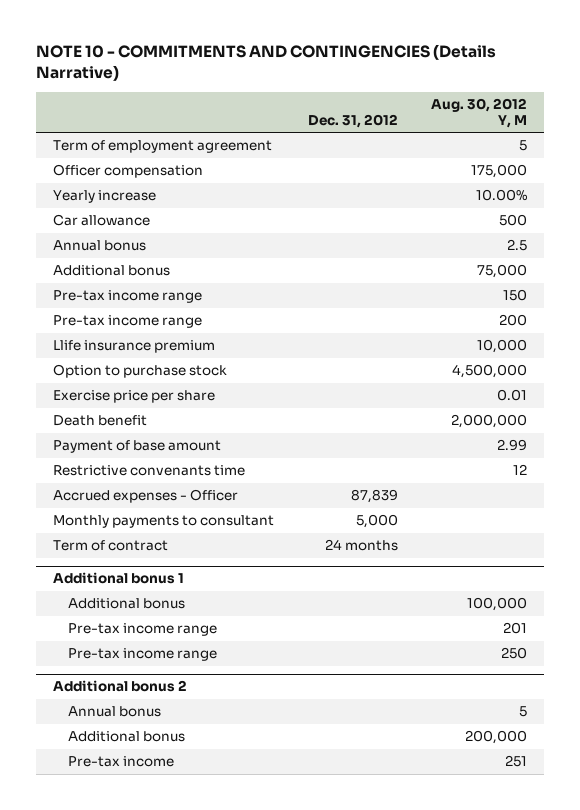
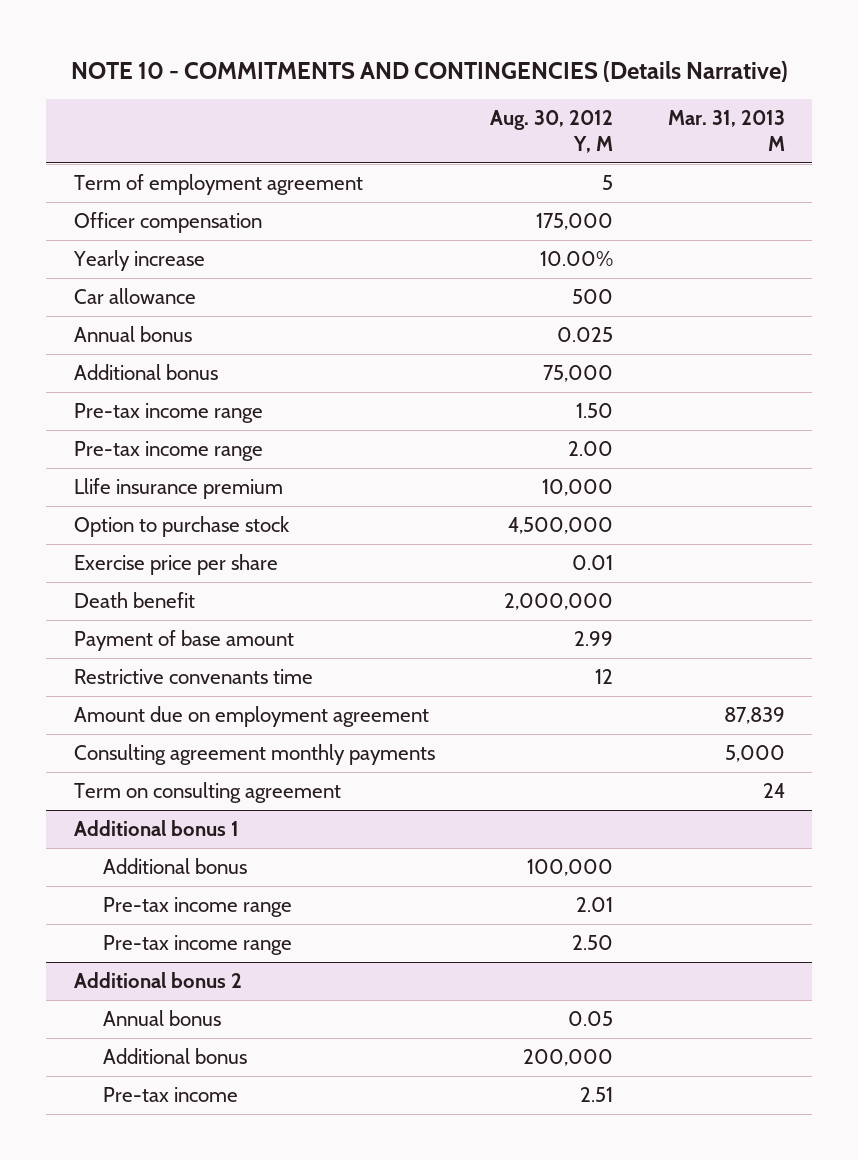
[307,113,398,128] Dec. 31, 2012 -> none
none -> [667,110,785,152] Mar. 31, 2013 M
[507,239,528,252] 2.5 -> [556,327,613,343] 0.025
[503,289,528,302] 150 -> [575,403,613,419] 1.50
[499,314,528,327] 200 -> [567,441,613,457] 2.00
[53,489,239,504] Accrued expenses - Officer -> none
[53,515,275,529] Monthly payments to consultant -> none
[53,540,169,552] Term of contract -> none
none -> [73,706,429,728] Amount due on employment agreement
none -> [73,744,435,766] Consulting agreement monthly payments
none -> [73,782,341,804] Term on consulting agreement
[503,622,528,635] 201 -> [575,897,613,913] 2.01
[501,647,528,660] 250 -> [571,935,613,951] 2.50
[519,706,528,718] 5 -> [567,1011,613,1027] 0.05
[505,755,528,768] 251 -> [579,1087,613,1103] 2.51

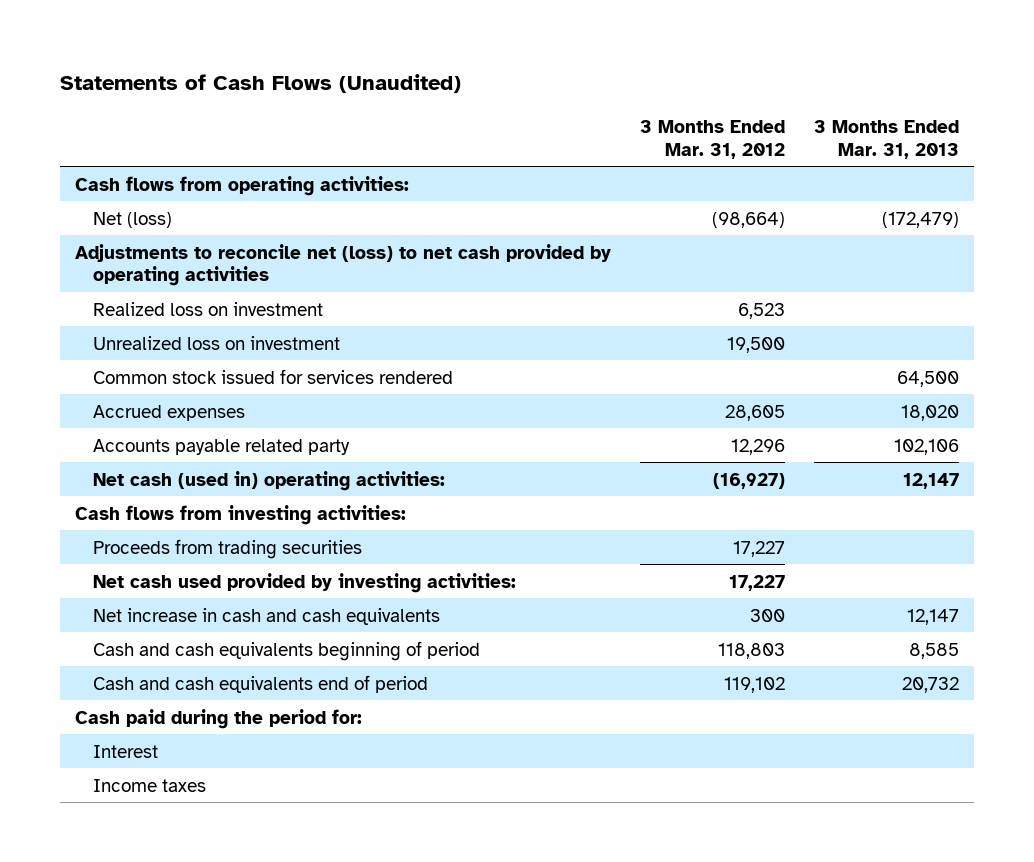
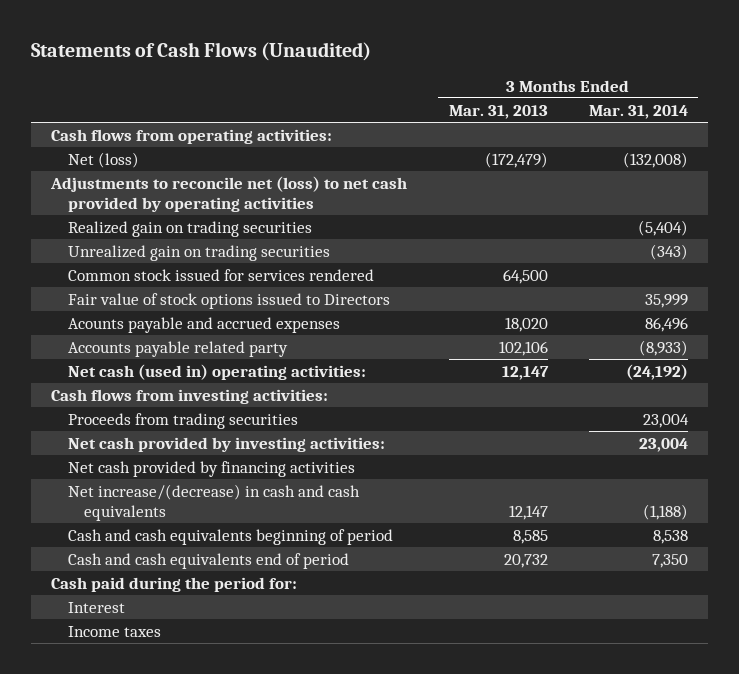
[640,119,786,159] 3 Months Ended Mar. 31, 2012 -> none
none -> [588,104,688,119] Mar. 31, 2014
[92,301,323,316] Realized loss on investment -> none
[92,335,340,350] Unrealized loss on investment -> none
none -> [67,220,312,237] Realized gain on trading securities
none -> [67,244,330,261] Unrealized gain on trading securities
none -> [67,292,390,309] Fair value of stock options issued to Directors
[92,404,245,421] Accrued expenses -> [67,316,340,333] Acounts payable and accrued expenses
[92,572,516,593] Net cash used provided by investing activities: -> [67,436,385,452] Net cash provided by investing activities:
none -> [67,460,355,477] Net cash provided by financing activities
[92,607,440,625] Net increase in cash and cash equivalents -> [67,483,360,521] Net increase/(decrease) in cash and cash equivalents

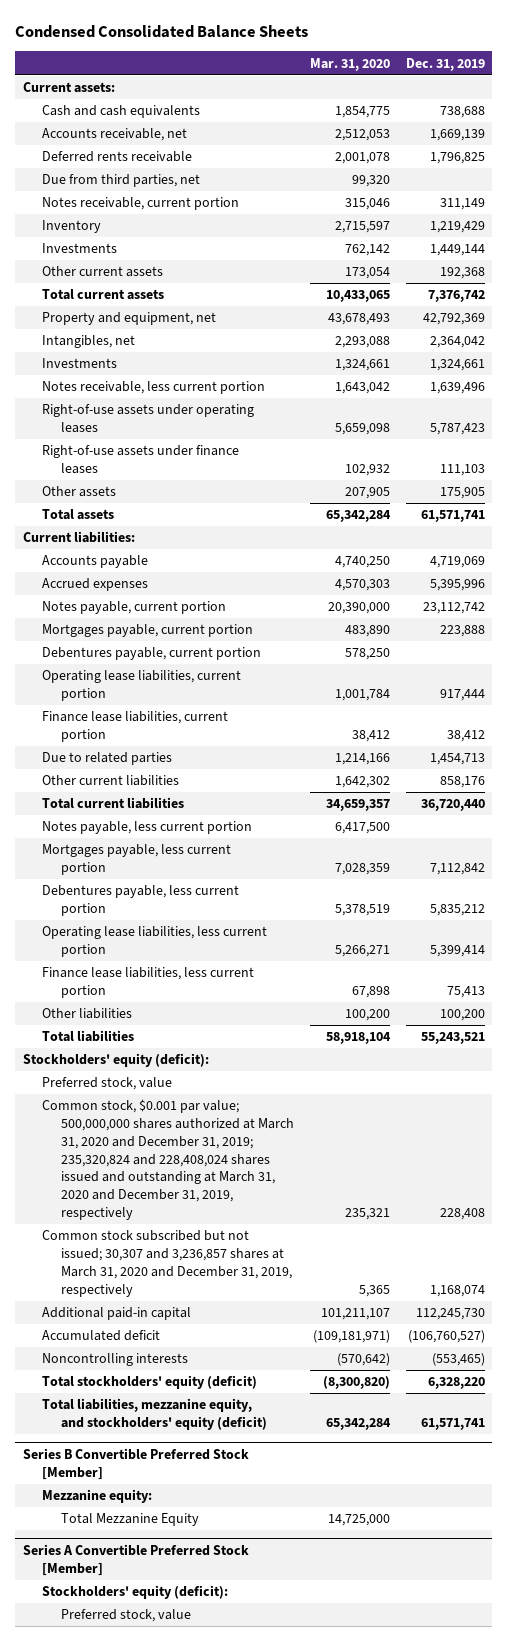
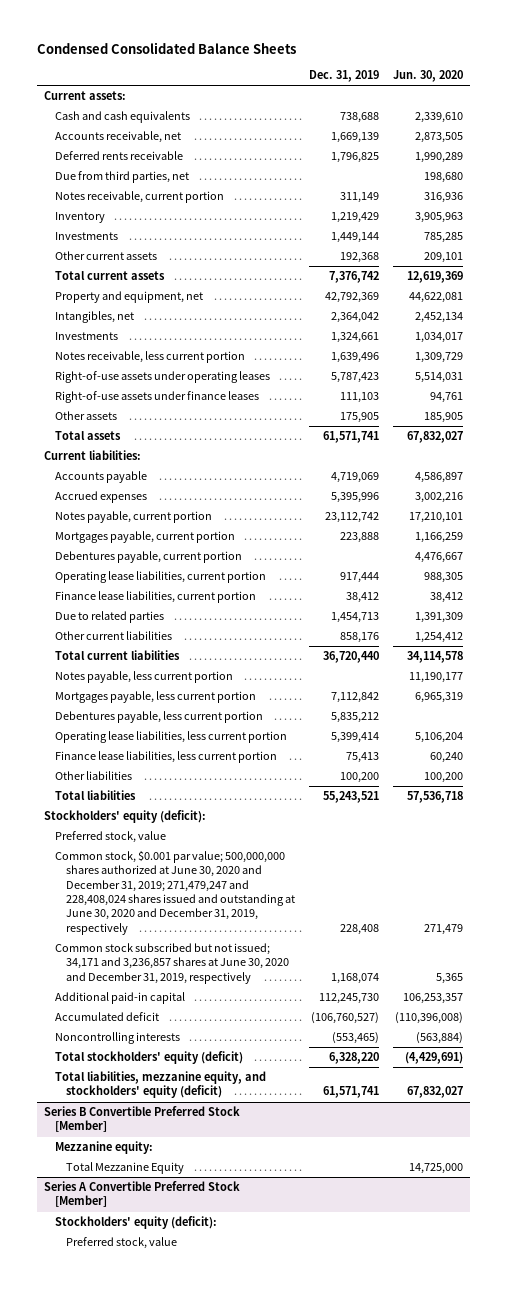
[309,57,390,71] Mar. 31, 2020 -> none
none -> [392,70,463,83] Jun. 30, 2020
[42,1099,295,1220] Common stock, $0.001 par value; 500,000,000 shares authorized at March 31, 2020 and December 31, 2019; 235,320,824 and 228,408,024 shares issued and outstanding at March 31, 2020 and December 31, 2019, respectively -> [54,850,295,935] Common stock, $0.001 par value; 500,000,000 shares authorized at June 30, 2020 and December 31, 2019; 271,479,247 and 228,408,024 shares issued and outstanding at June 30, 2020 and December 31, 2019, respectively
[42,1230,293,1297] Common stock subscribed but not issued; 30,307 and 3,236,857 shares at March 31, 2020 and December 31, 2019, respectively -> [54,943,289,984] Common stock subscribed but not issued; 34,171 and 3,236,857 shares at June 30, 2020 and December 31, 2019, respectively

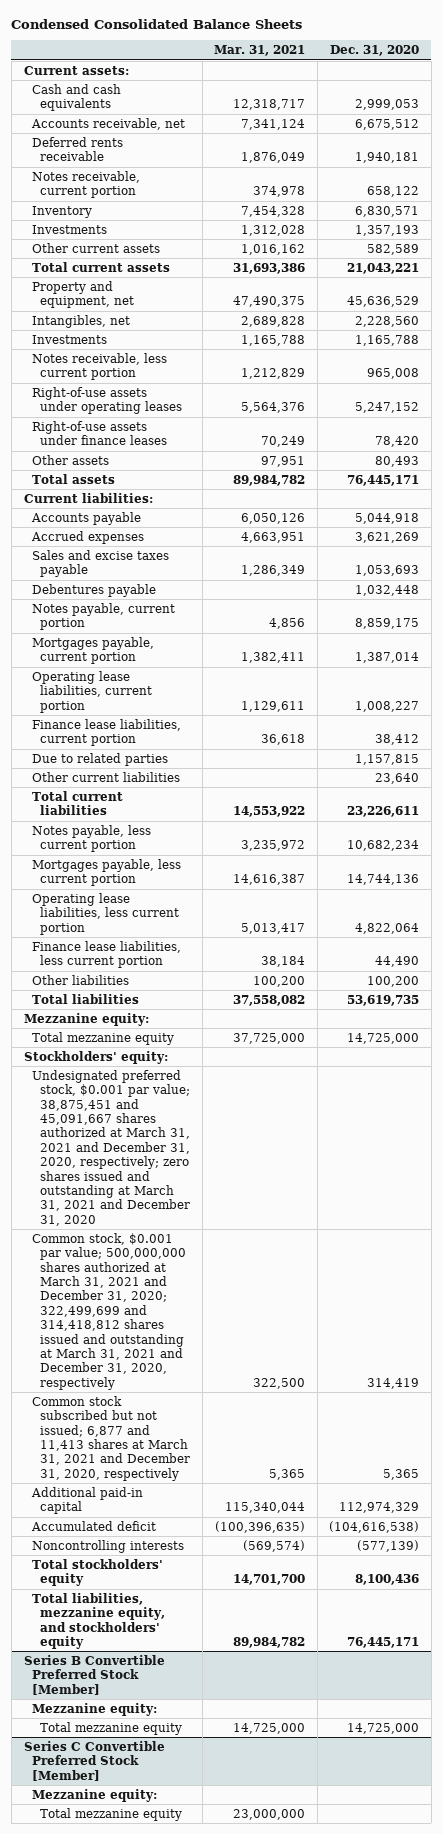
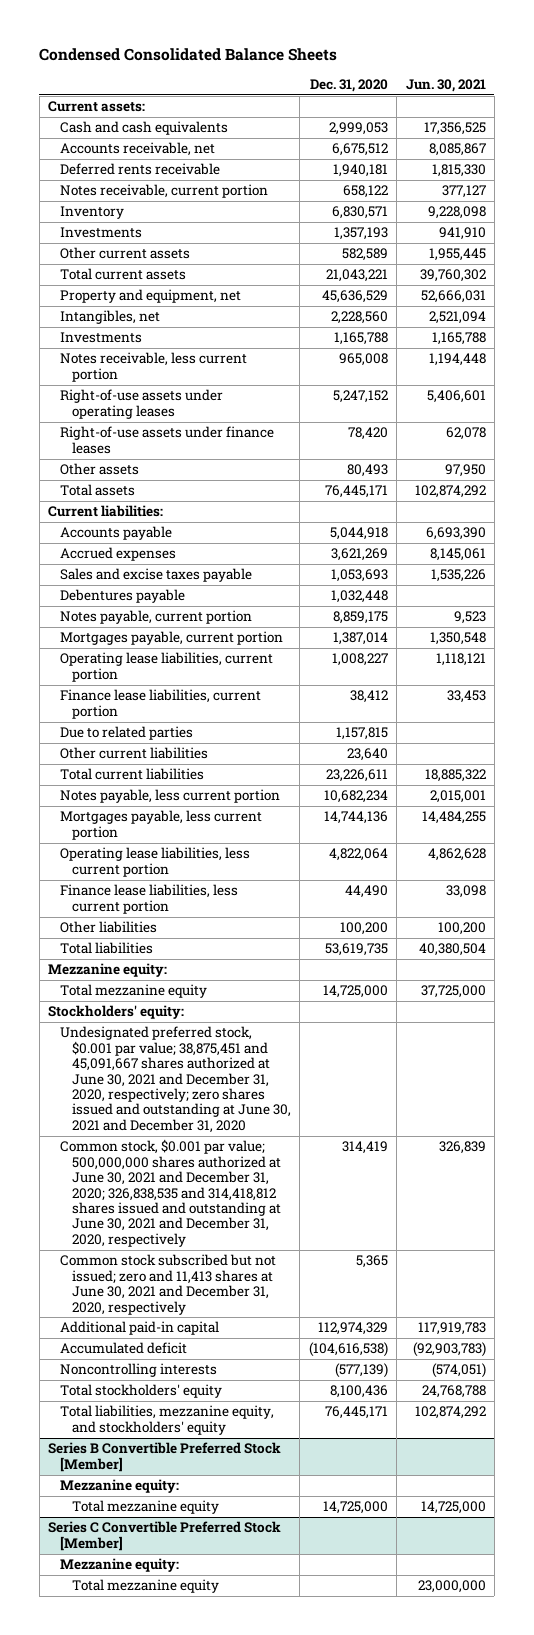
[214,45,306,57] Mar. 31, 2021 -> none
none -> [405,78,486,92] Jun. 30, 2021
[31,1069,191,1226] Undesignated preferred stock, $0.001 par value; 38,875,451 and 45,091,667 shares authorized at March 31, 2021 and December 31, 2020, respectively; zero shares issued and outstanding at March 31, 2021 and December 31, 2020 -> [60,1026,292,1133] Undesignated preferred stock, $0.001 par value; 38,875,451 and 45,091,667 shares authorized at June 30, 2021 and December 31, 2020, respectively; zero shares issued and outstanding at June 30, 2021 and December 31, 2020
[31,1232,187,1390] Common stock, $0.001 par value; 500,000,000 shares authorized at March 31, 2021 and December 31, 2020; 322,499,699 and 314,418,812 shares issued and outstanding at March 31, 2021 and December 31, 2020, respectively -> [60,1139,282,1247] Common stock, $0.001 par value; 500,000,000 shares authorized at June 30, 2021 and December 31, 2020; 326,838,535 and 314,418,812 shares issued and outstanding at June 30, 2021 and December 31, 2020, respectively
[31,1395,191,1481] Common stock subscribed but not issued; 6,877 and 11,413 shares at March 31, 2021 and December 31, 2020, respectively -> [60,1254,277,1315] Common stock subscribed but not issued; zero and 11,413 shares at June 30, 2021 and December 31, 2020, respectively

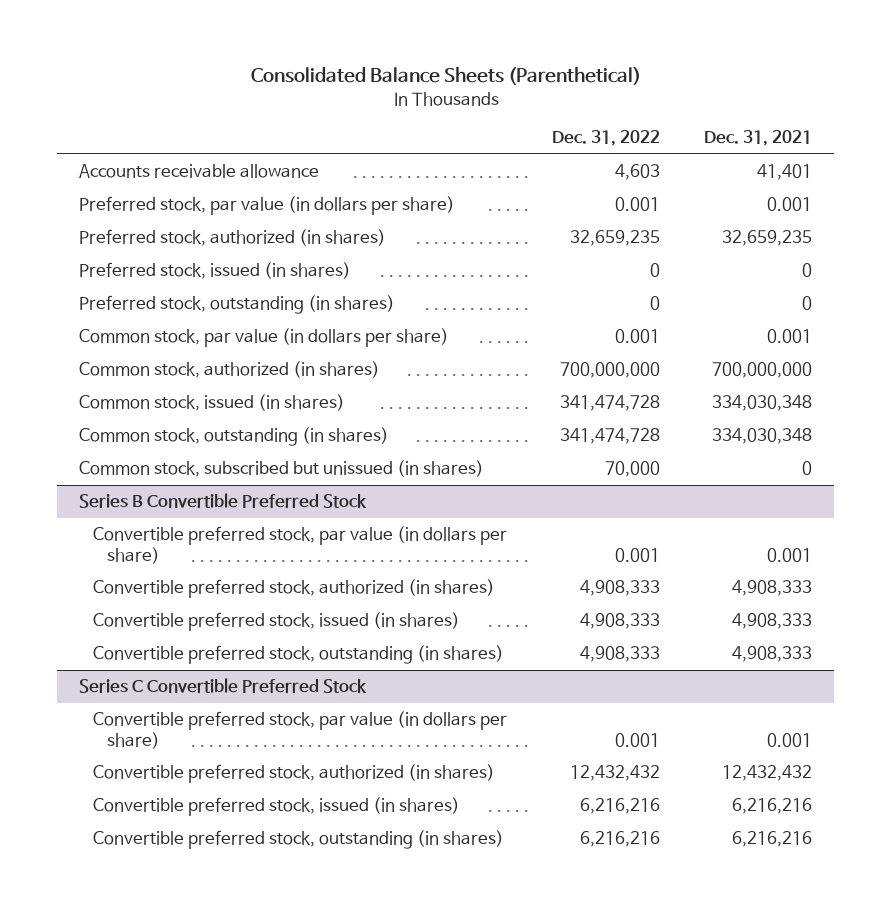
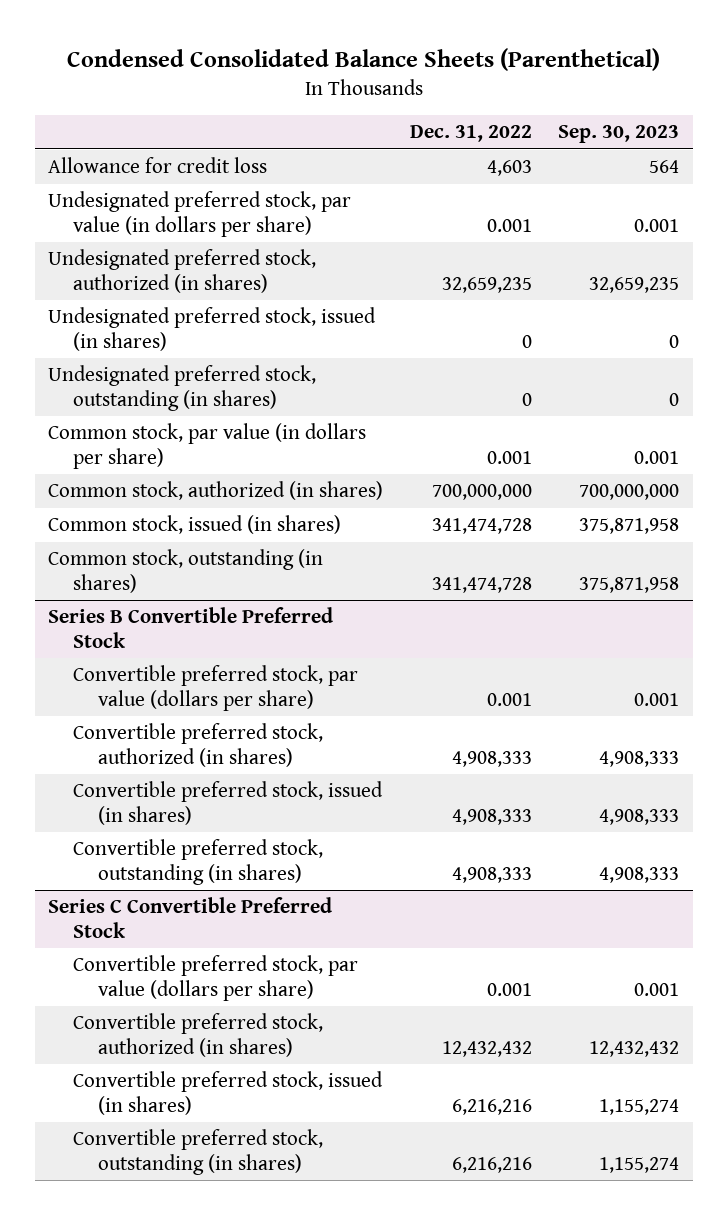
[250,67,641,86] Consolidated Balance Sheets (Parenthetical) -> [66,47,660,71] Condensed Consolidated Balance Sheets (Parenthetical)
[704,130,813,147] Dec. 31, 2021 -> none
none -> [558,125,680,144] Sep. 30, 2023
[79,164,320,179] Accounts receivable allowance -> [48,157,268,174] Allowance for credit loss
[79,196,456,216] Preferred stock, par value (in dollars per share) -> [48,191,352,237] Undesignated preferred stock, par value (in dollars per share)
[79,229,387,247] Preferred stock, authorized (in shares) -> [48,249,317,293] Undesignated preferred stock, authorized (in shares)
[79,262,352,280] Preferred stock, issued (in shares) -> [48,307,377,351] Undesignated preferred stock, issued (in shares)
[79,295,396,315] Preferred stock, outstanding (in shares) -> [48,365,317,411] Undesignated preferred stock, outstanding (in shares)
[79,460,485,478] Common stock, subscribed but unissued (in shares) -> none
[93,526,508,564] Convertible preferred stock, par value (in dollars per share) -> [73,665,359,711] Convertible preferred stock, par value (dollars per share)
[93,711,508,749] Convertible preferred stock, par value (in dollars per share) -> [73,955,359,1001] Convertible preferred stock, par value (dollars per share)

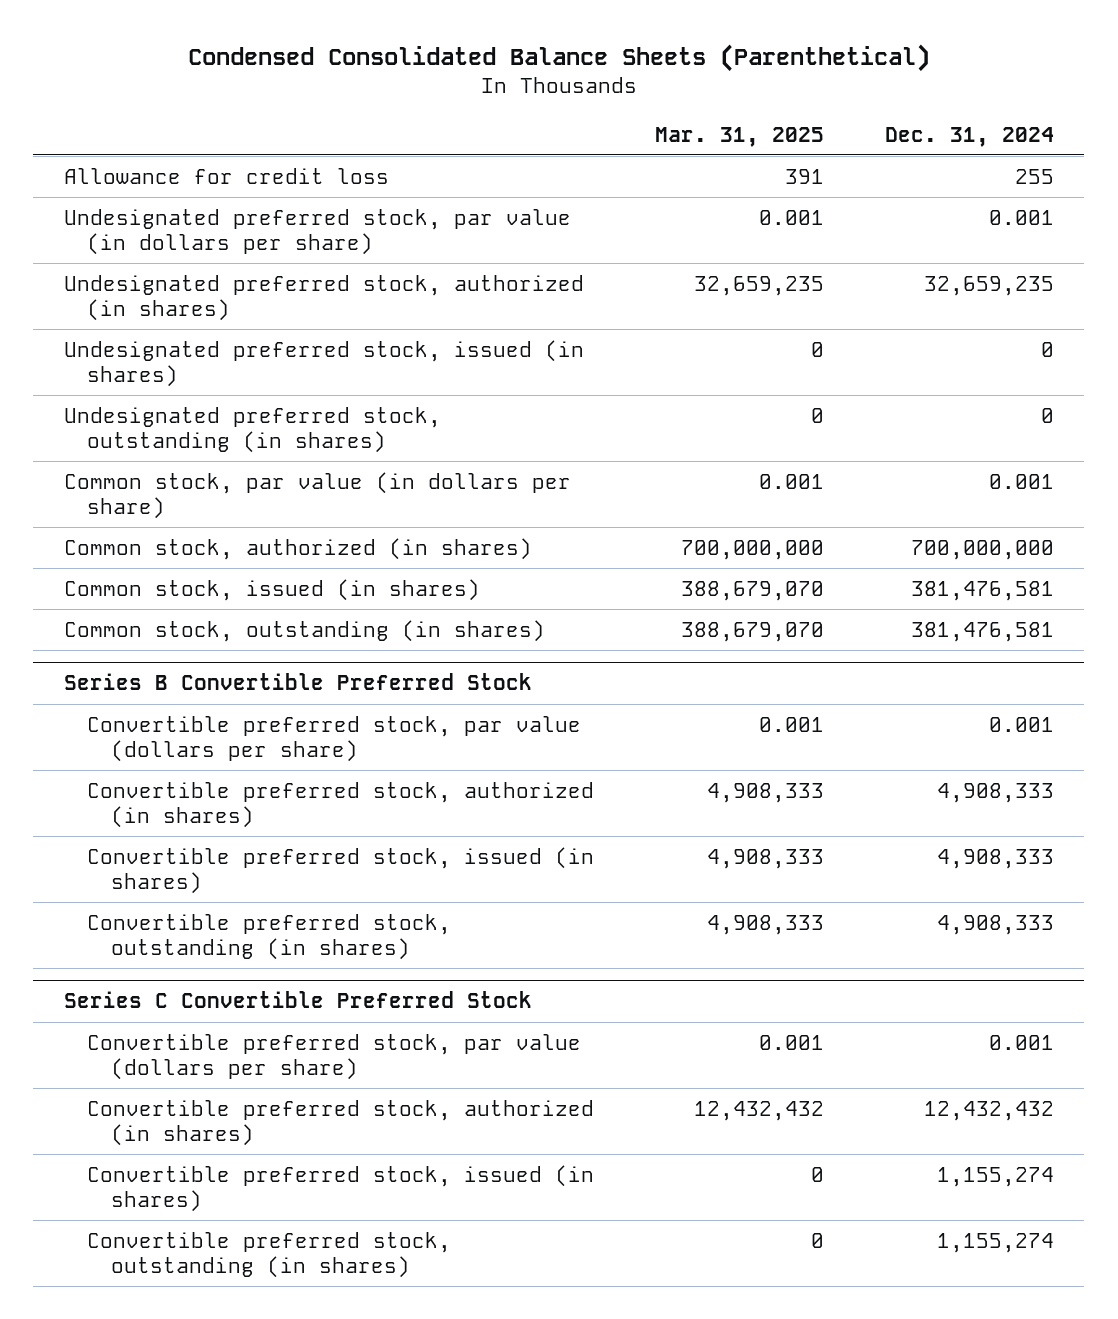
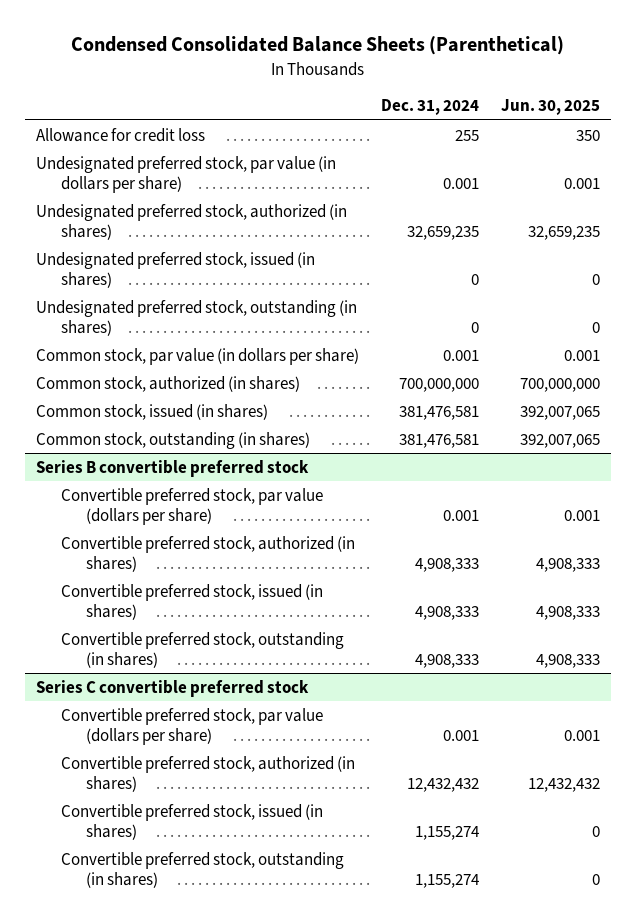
[655,126,825,147] Mar. 31, 2025 -> none
none -> [501,99,601,116] Jun. 30, 2025
[63,673,532,691] Series B Convertible Preferred Stock -> [35,459,309,477] Series B convertible preferred stock
[63,991,532,1009] Series C Convertible Preferred Stock -> [35,679,309,697] Series C convertible preferred stock

